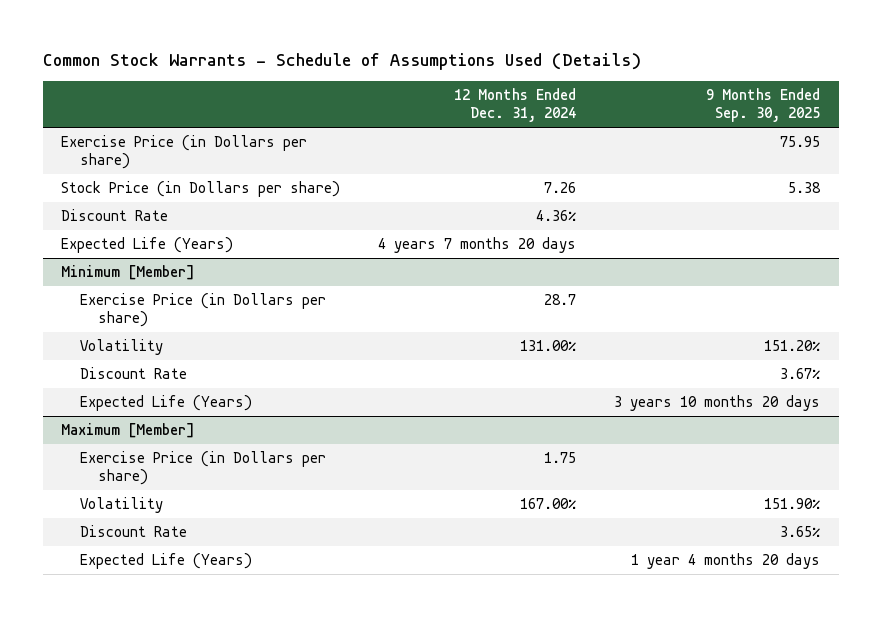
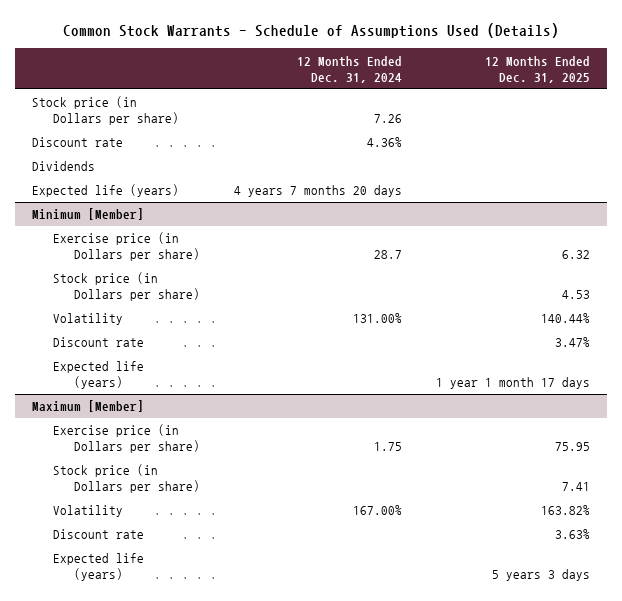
[706,88,821,123] 9 Months Ended Sep. 30, 2025 -> none
none -> [484,55,590,83] 12 Months Ended Dec. 31, 2025
[61,135,308,170] Exercise Price (in Dollars per share) -> none
[61,181,341,198] Stock Price (in Dollars per share) -> [31,96,179,126] Stock price (in Dollars per share)
[61,209,169,222] Discount Rate -> [31,137,123,148] Discount rate
none -> [31,161,95,172] Dividends
[61,237,234,254] Expected Life (Years) -> [31,184,179,198] Expected life (years)
[79,293,326,328] Exercise Price (in Dollars per share) -> [52,232,200,262] Exercise price (in Dollars per share)
none -> [52,272,200,302] Stock price (in Dollars per share)
[79,367,187,380] Discount Rate -> [52,337,144,348] Discount rate
[79,395,252,412] Expected Life (Years) -> [52,361,144,390] Expected life (years)
[79,451,326,486] Exercise Price (in Dollars per share) -> [52,424,200,454] Exercise price (in Dollars per share)
none -> [52,464,200,494] Stock price (in Dollars per share)
[79,525,187,538] Discount Rate -> [52,529,144,540] Discount rate
[79,553,252,570] Expected Life (Years) -> [52,553,144,582] Expected life (years)

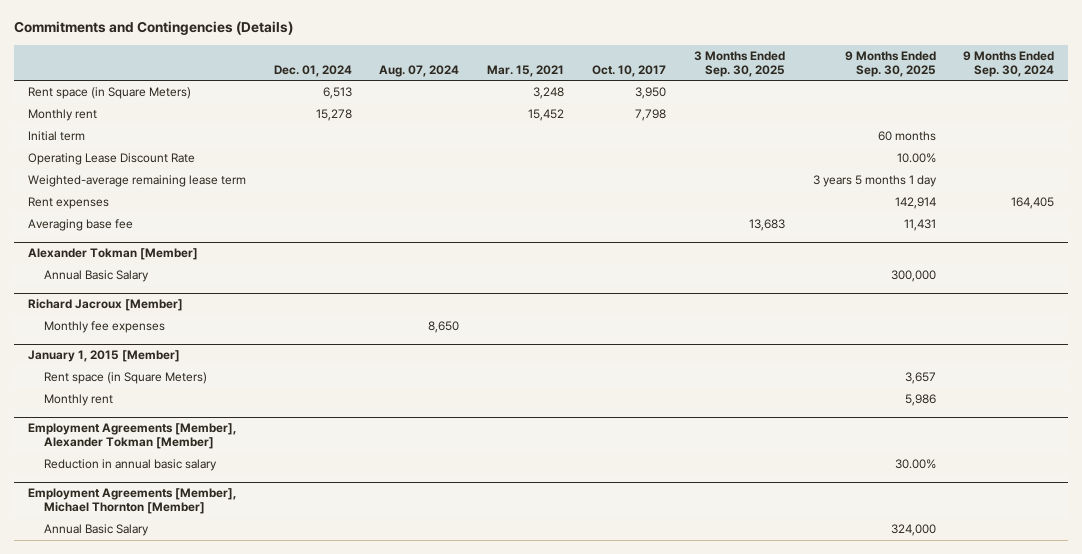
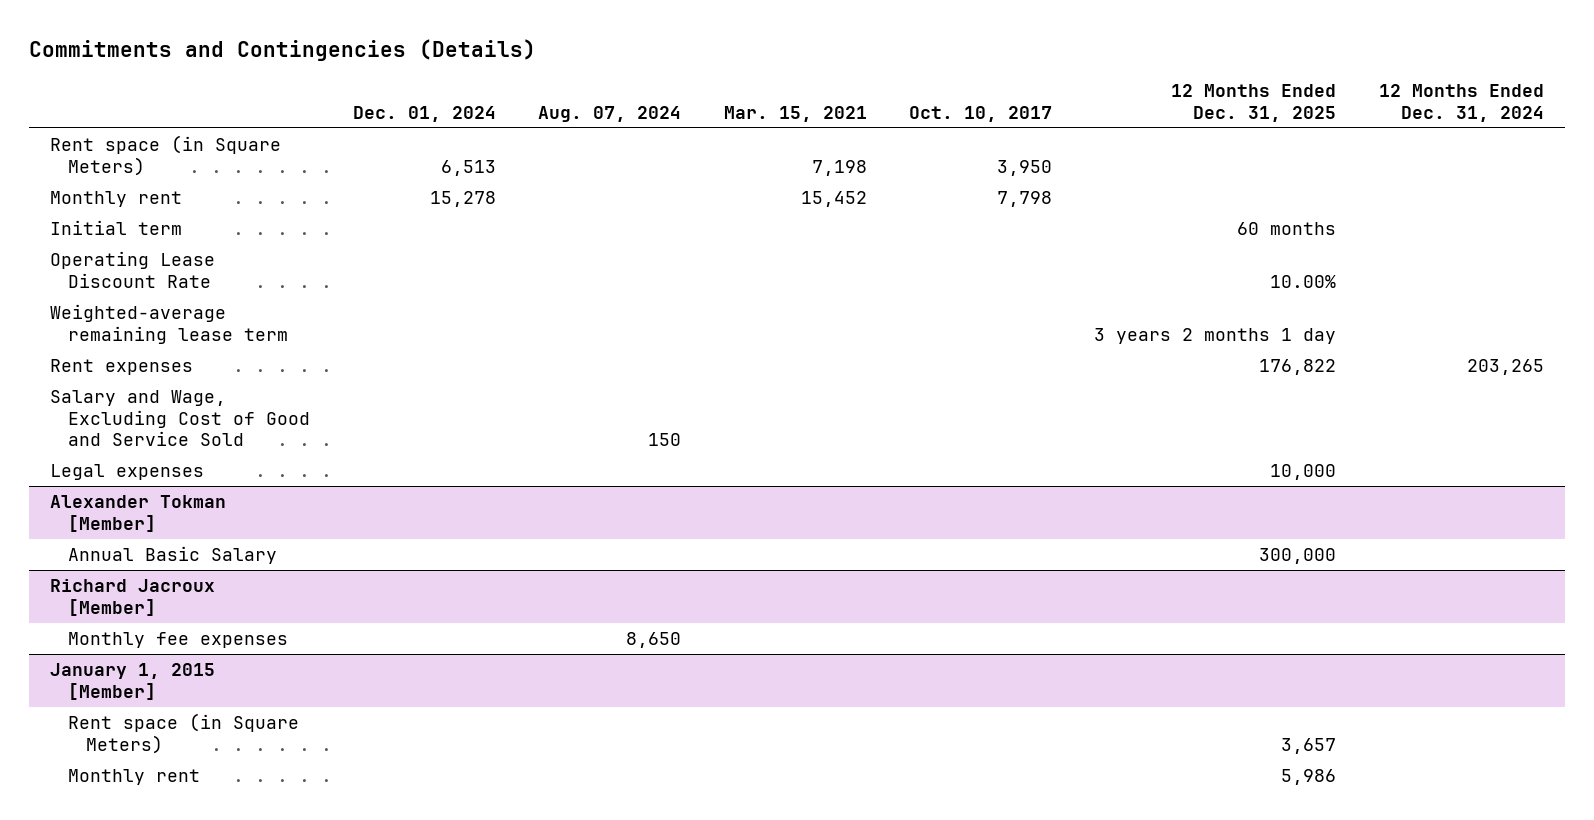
[693,50,785,77] 3 Months Ended Sep. 30, 2025 -> none
[844,50,936,77] 9 Months Ended Sep. 30, 2025 -> none
[963,50,1055,77] 9 Months Ended Sep. 30, 2024 -> none
none -> [1171,84,1337,122] 12 Months Ended Dec. 31, 2025
none -> [1378,84,1544,122] 12 Months Ended Dec. 31, 2024
[533,87,565,100] 3,248 -> [811,159,867,176] 7,198
[27,219,133,232] Averaging base fee -> none
none -> [50,390,311,447] Salary and Wage, Excluding Cost of Good and Service Sold
none -> [50,464,205,481] Legal expenses
[27,423,236,450] Employment Agreements [Member], Alexander Tokman [Member] -> none
[43,459,217,472] Reduction in annual basic salary -> none
[27,488,236,515] Employment Agreements [Member], Michael Thornton [Member] -> none
[43,524,149,537] Annual Basic Salary -> none

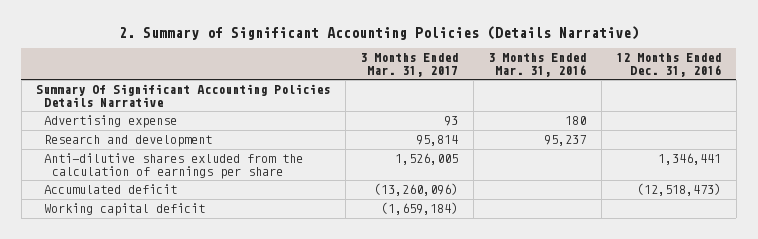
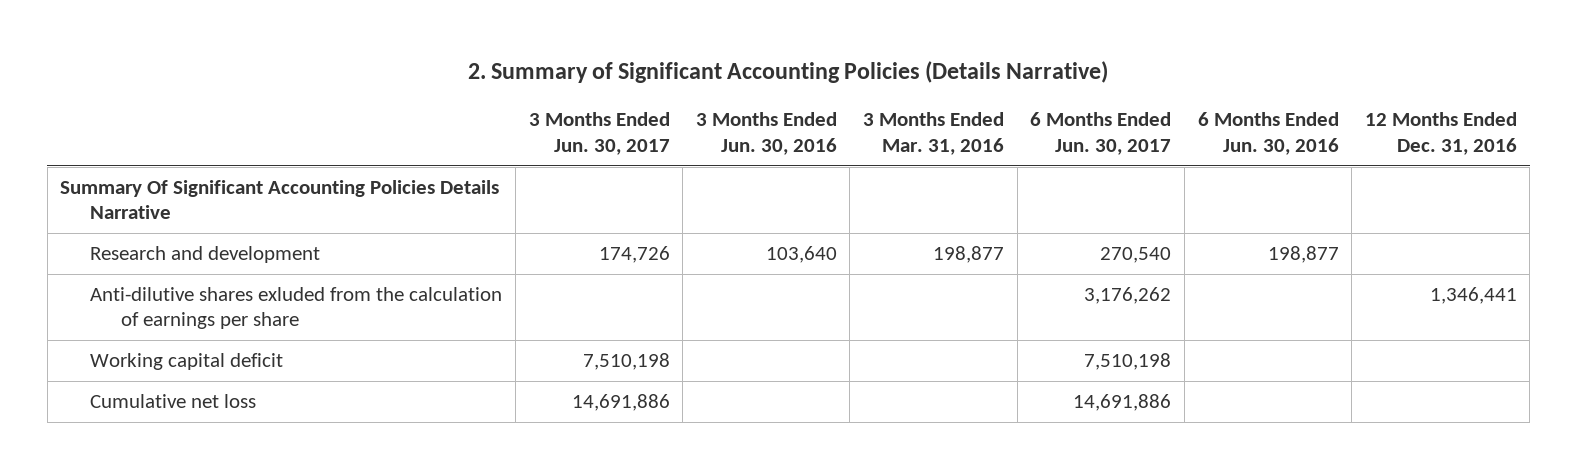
[360,53,459,77] 3 Months Ended Mar. 31, 2017 -> none
none -> [528,112,670,155] 3 Months Ended Jun. 30, 2017
none -> [695,112,837,155] 3 Months Ended Jun. 30, 2016
none -> [1030,112,1172,155] 6 Months Ended Jun. 30, 2017
none -> [1197,112,1339,155] 6 Months Ended Jun. 30, 2016
[43,115,177,129] Advertising expense -> none
[544,135,587,147] 95,237 -> [933,246,1005,264] 198,877
[43,184,177,195] Accumulated deficit -> none
none -> [90,394,257,409] Cumulative net loss

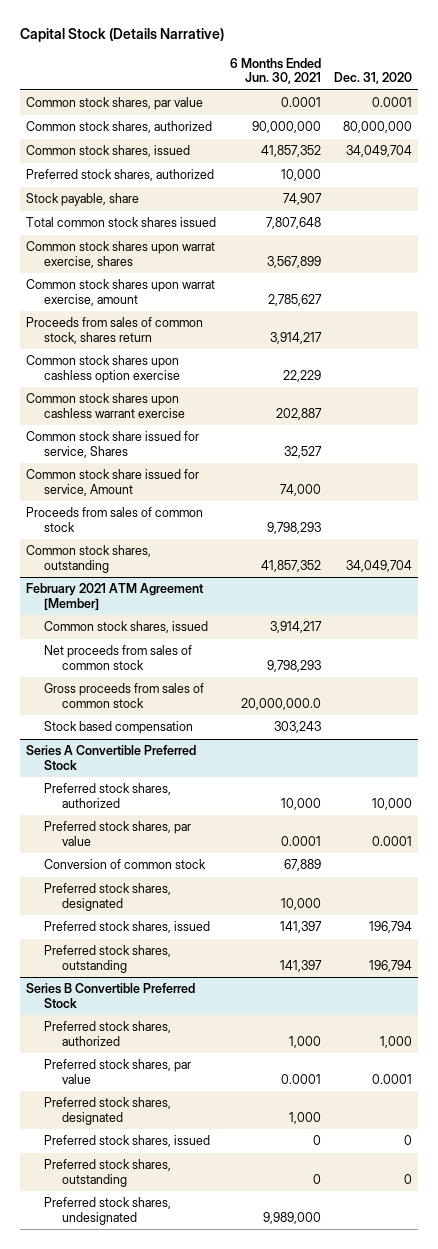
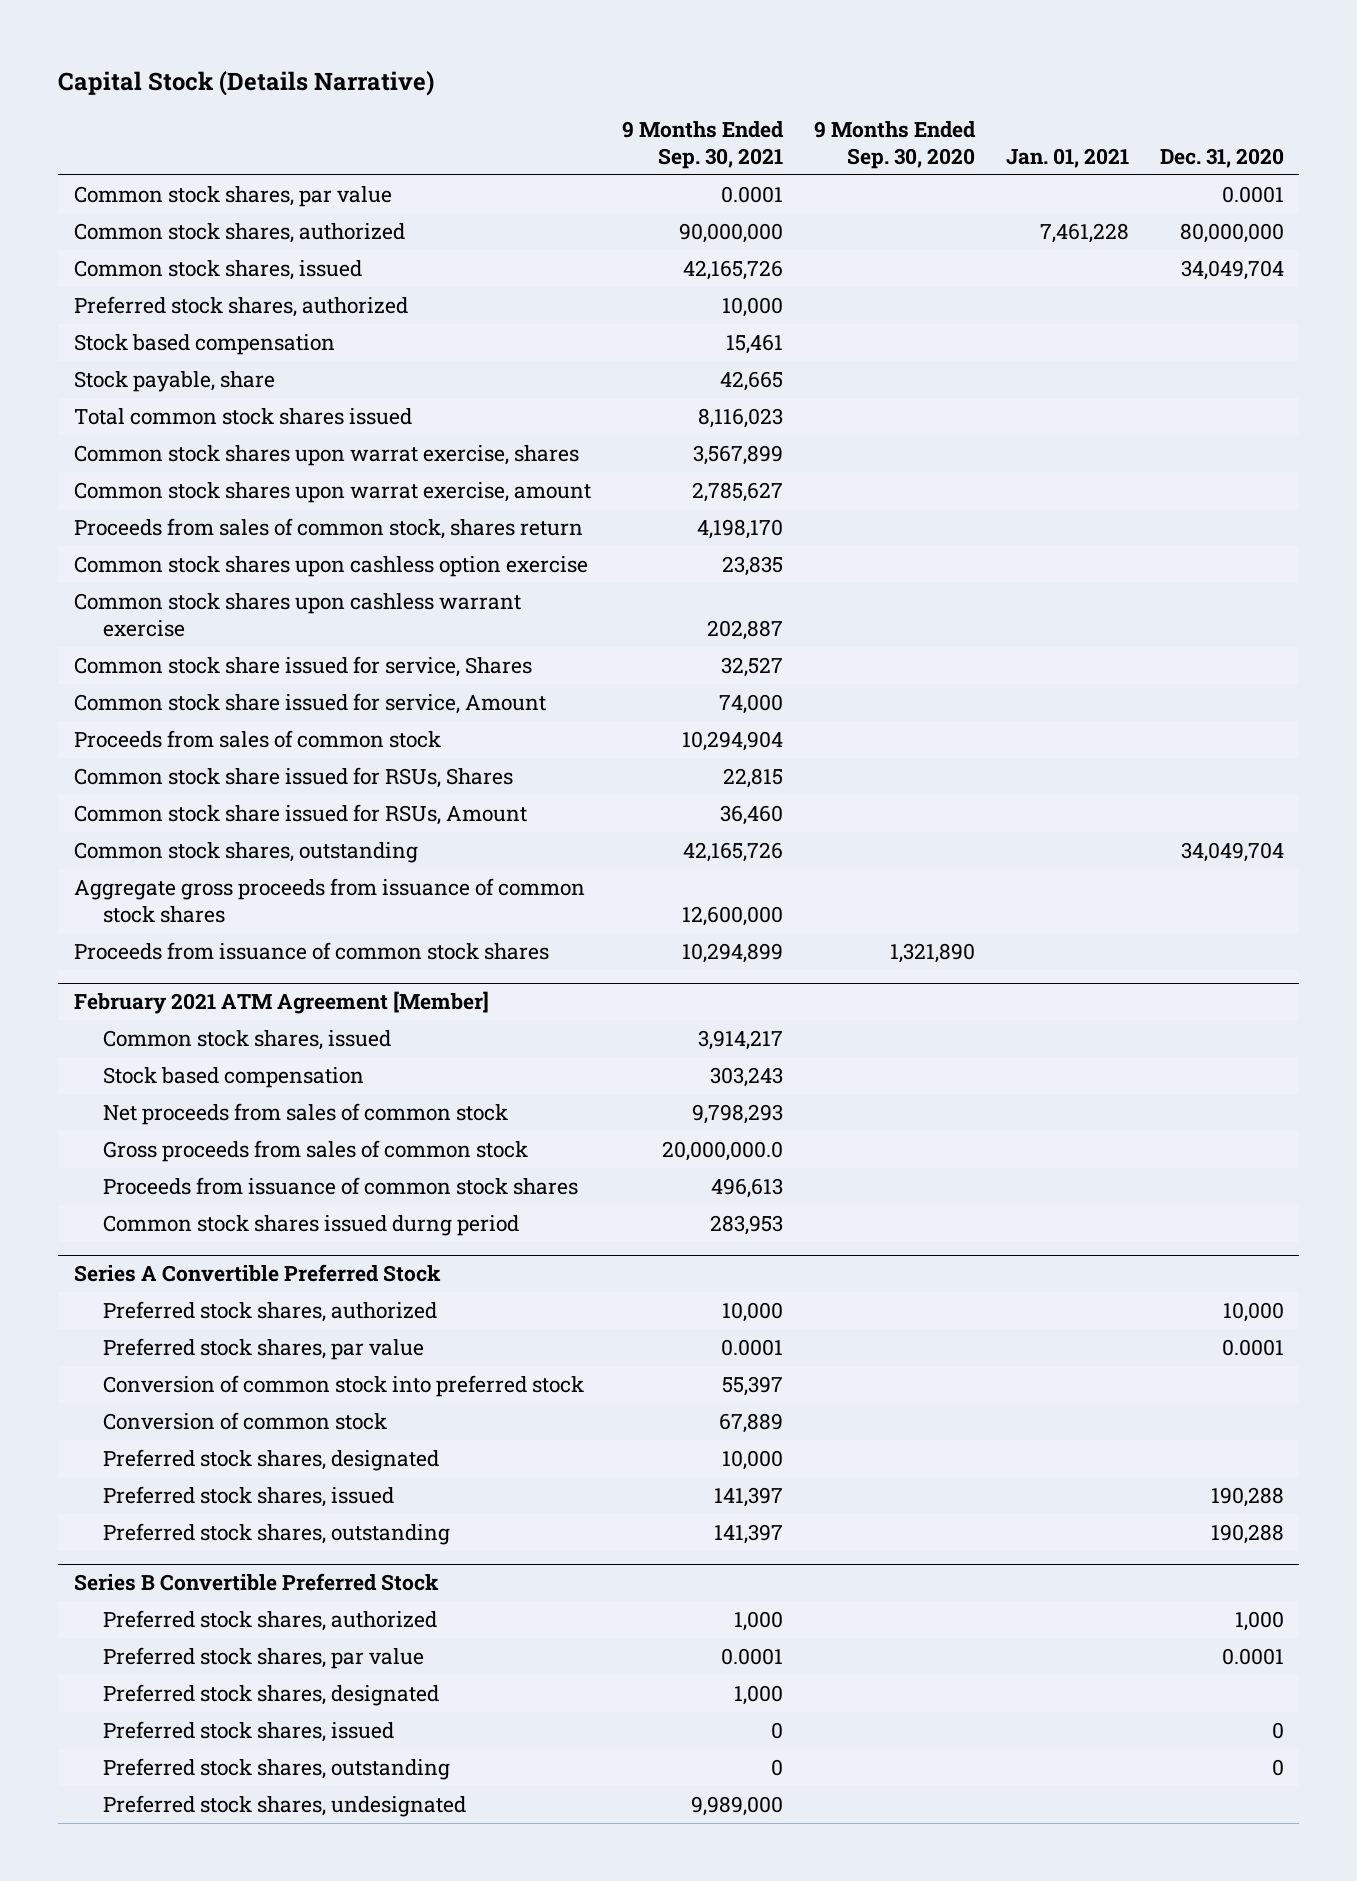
[229,57,321,85] 6 Months Ended Jun. 30, 2021 -> none
none -> [621,120,784,169] 9 Months Ended Sep. 30, 2021
none -> [813,120,976,169] 9 Months Ended Sep. 30, 2020
none -> [1005,147,1129,168] Jan. 01, 2021
none -> [73,333,335,355] Stock based compensation
none -> [73,766,513,788] Common stock share issued for RSUs, Shares
none -> [73,803,527,825] Common stock share issued for RSUs, Amount
none -> [73,877,585,923] Aggregate gross proceeds from issuance of common stock shares
none -> [73,941,549,960] Proceeds from issuance of common stock shares
[43,721,193,735] Stock based compensation -> [102,1066,364,1088] Stock based compensation
none -> [102,1176,578,1195] Proceeds from issuance of common stock shares
none -> [102,1214,519,1236] Common stock shares issued durng period
none -> [102,1374,584,1397] Conversion of common stock into preferred stock
[368,921,412,934] 196,794 -> [1210,1486,1284,1507] 190,288
[368,959,412,972] 196,794 -> [1210,1523,1284,1544] 190,288

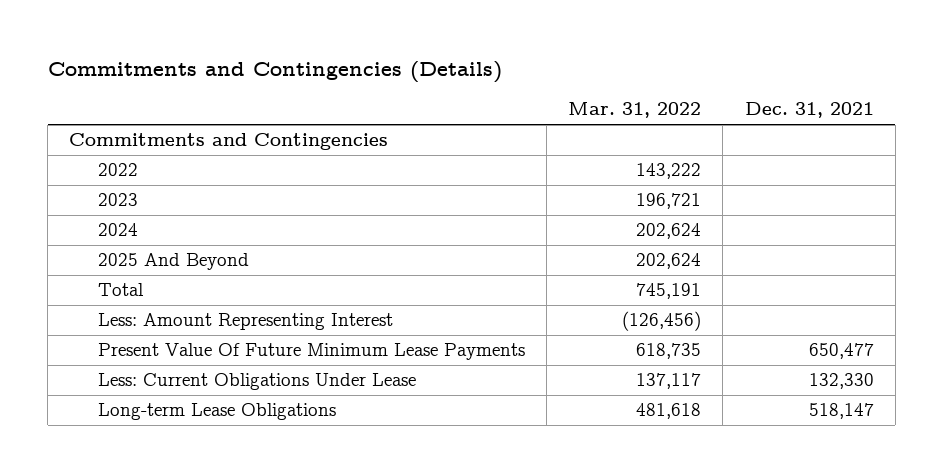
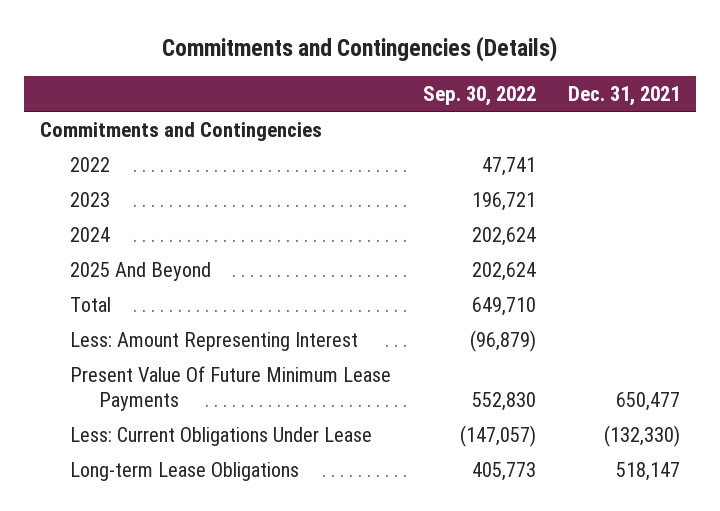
[568,102,702,119] Mar. 31, 2022 -> none
none -> [422,85,536,106] Sep. 30, 2022
[808,373,874,390] 132,330 -> [603,424,680,447] (132,330)

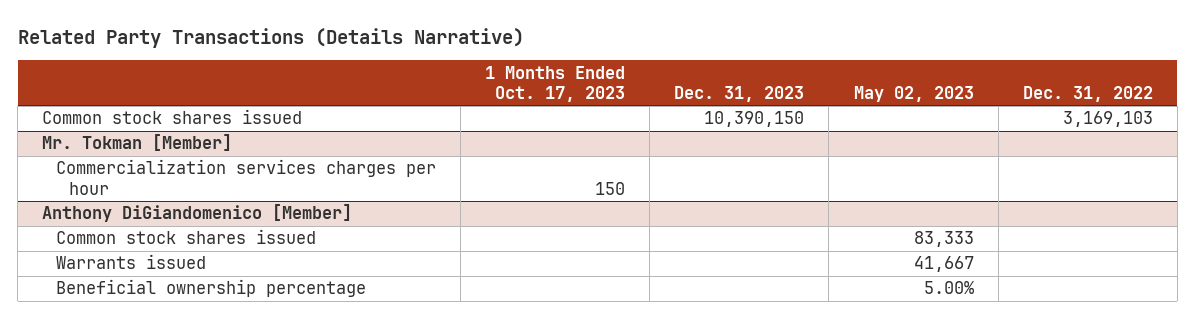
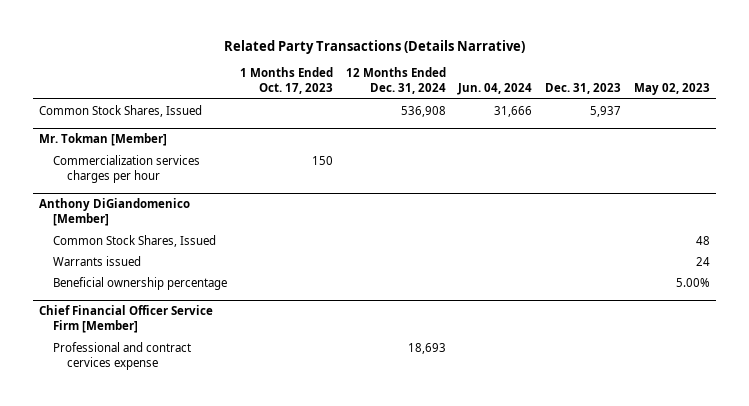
[1022,86,1153,103] Dec. 31, 2022 -> none
none -> [345,67,446,95] 12 Months Ended Dec. 31, 2024
none -> [457,83,533,96] Jun. 04, 2024
[42,109,303,125] Common stock shares issued -> [39,104,203,117] Common Stock Shares, Issued
[704,111,805,128] 10,390,150 -> [590,105,622,117] 5,937
[55,229,316,245] Common stock shares issued -> [53,234,217,247] Common Stock Shares, Issued
[913,231,974,248] 83,333 -> [695,235,710,245] 48
[913,256,974,273] 41,667 -> [695,256,710,266] 24
none -> [39,305,214,334] Chief Financial Officer Service Firm [Member]
none -> [53,341,192,370] Professional and contract cervices expense

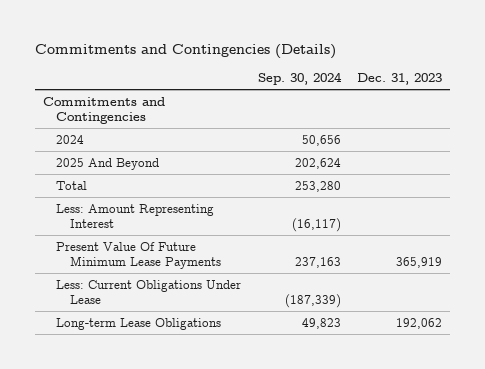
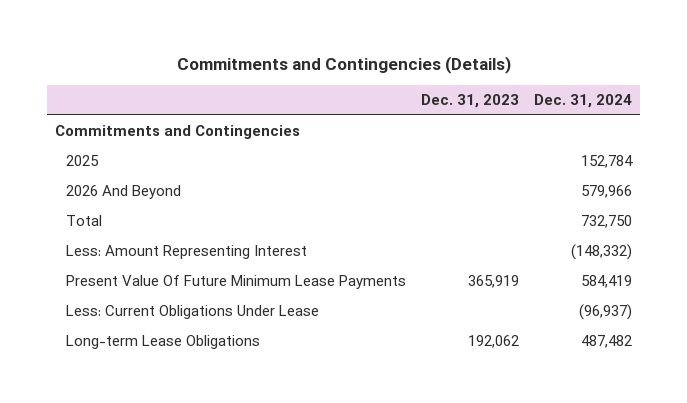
[257,71,342,85] Sep. 30, 2024 -> none
none -> [534,94,633,109] Dec. 31, 2024
[56,134,85,144] 2024 -> [65,155,99,167] 2025
[56,157,160,170] 2025 And Beyond -> [65,185,181,200] 2026 And Beyond

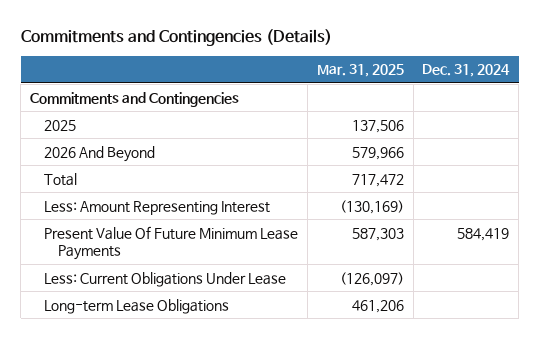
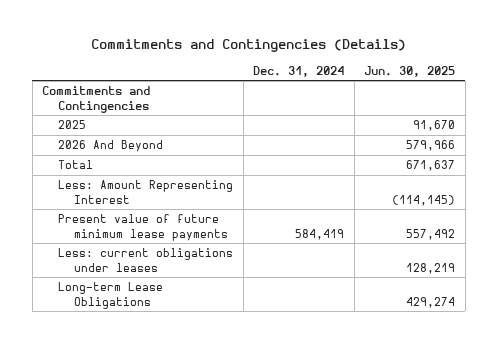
[316,64,404,78] Mar. 31, 2025 -> none
none -> [364,65,456,77] Jun. 30, 2025
[44,225,299,261] Present Value Of Future Minimum Lease Payments -> [57,214,228,241] Present value of future minimum lease payments
[44,271,287,287] Less: Current Obligations Under Lease -> [57,248,233,272] Less: current obligations under leases

